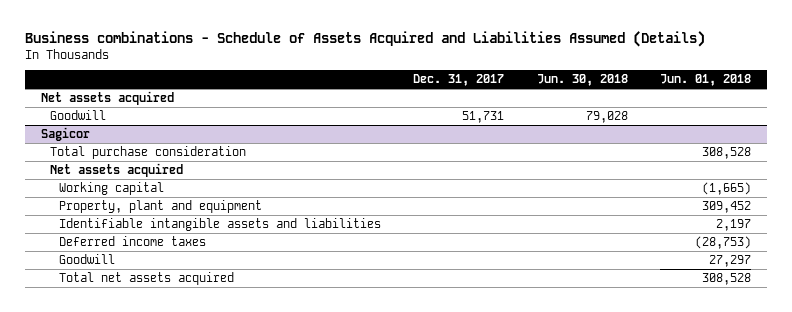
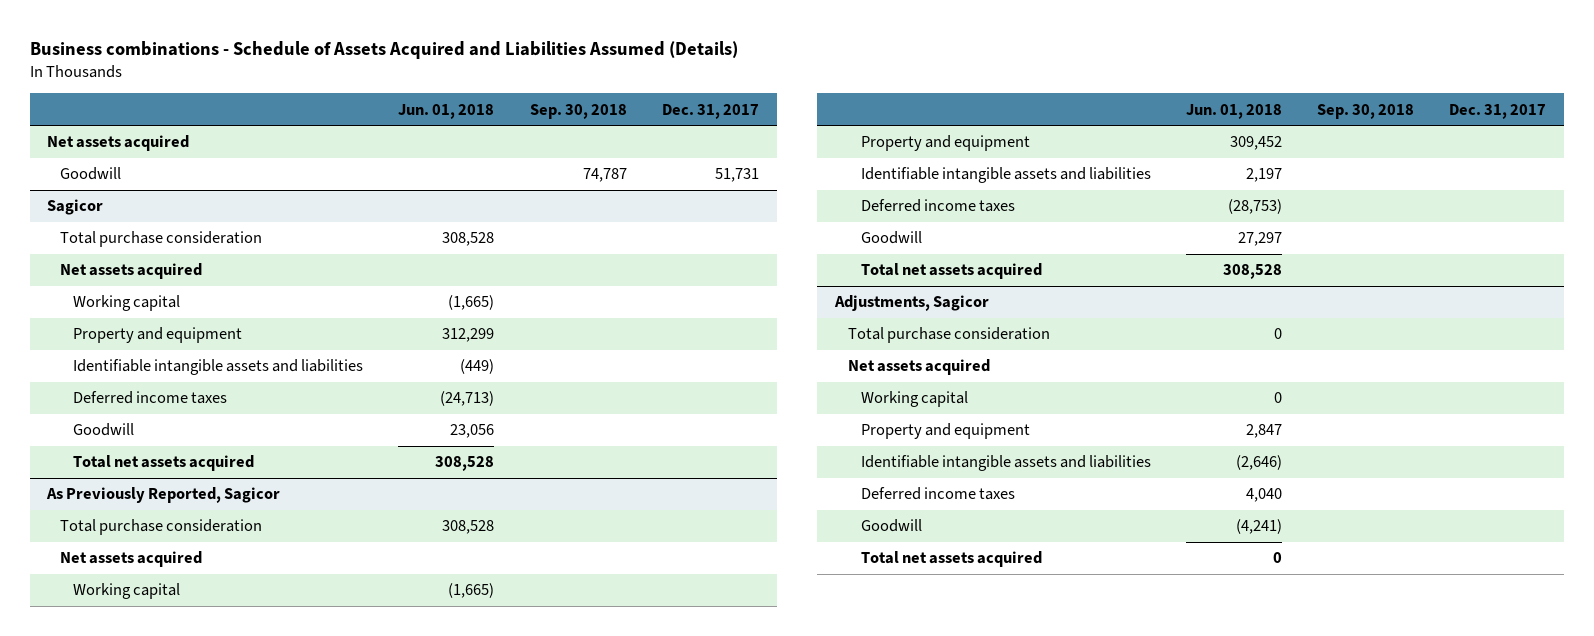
[536,74,628,87] Jun. 30, 2018 -> none
none -> [529,103,627,119] Sep. 30, 2018
[59,200,263,214] Property, plant and equipment -> [73,327,243,344] Property and equipment
[702,201,752,214] 309,452 -> [442,328,495,343] 312,299
none -> [73,359,364,376] Identifiable intangible assets and liabilities
none -> [73,391,228,405] Deferred income taxes
none -> [73,423,135,437] Goodwill
none -> [73,455,255,472] Total net assets acquired
none -> [46,487,281,504] As Previously Reported, Sagicor
none -> [60,519,263,536] Total purchase consideration
none -> [60,551,203,568] Net assets acquired
none -> [73,583,181,600] Working capital
none -> [860,135,1030,152] Property and equipment
none -> [833,295,989,312] Adjustments, Sagicor
none -> [847,327,1050,344] Total purchase consideration
none -> [847,359,990,376] Net assets acquired
none -> [860,391,968,408] Working capital
none -> [860,423,1030,440] Property and equipment
none -> [860,455,1151,472] Identifiable intangible assets and liabilities
none -> [860,487,1015,501] Deferred income taxes
none -> [860,519,922,533] Goodwill
none -> [860,551,1042,568] Total net assets acquired

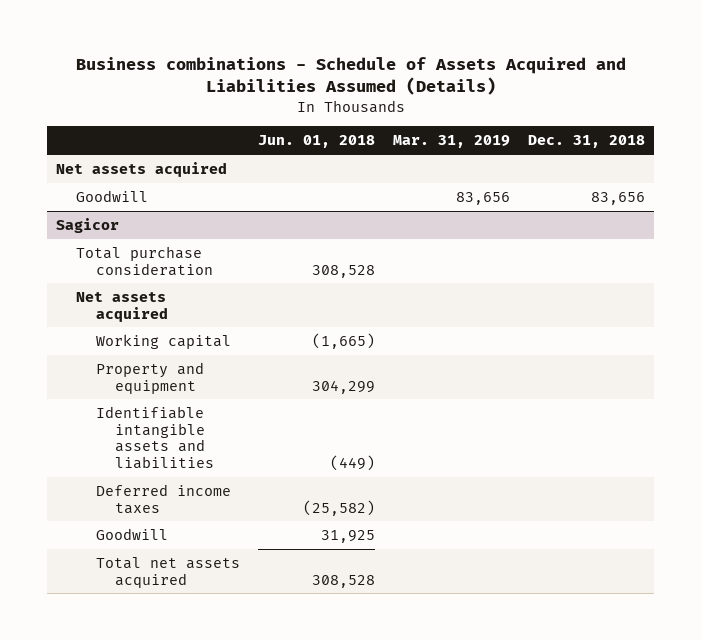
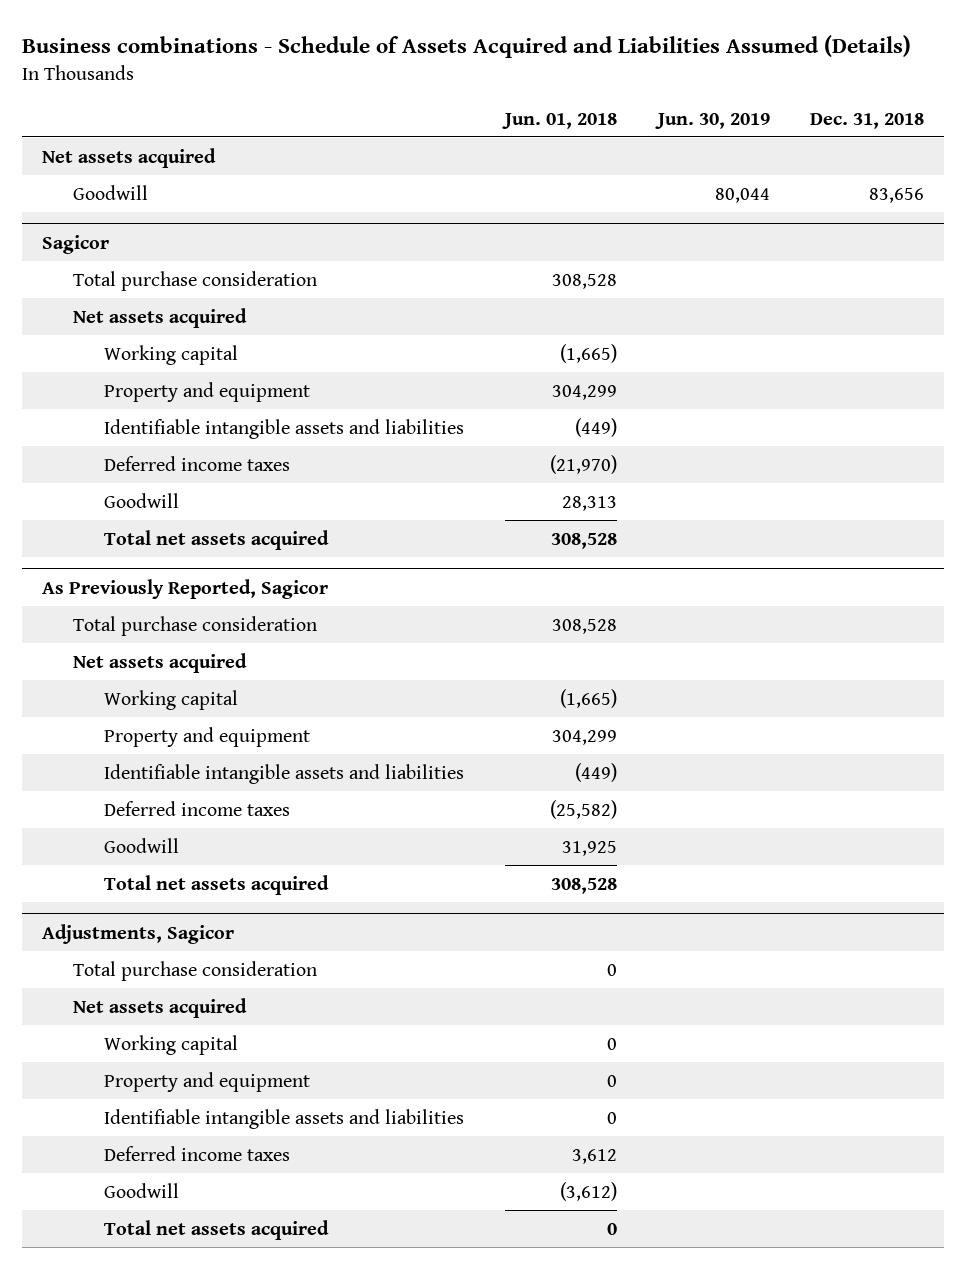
[393,135,511,149] Mar. 31, 2019 -> none
none -> [654,112,770,129] Jun. 30, 2019
none -> [104,455,291,471] Deferred income taxes
none -> [104,492,180,508] Goodwill
none -> [104,529,330,550] Total net assets acquired
none -> [42,578,329,599] As Previously Reported, Sagicor
none -> [73,615,318,636] Total purchase consideration
none -> [73,652,248,673] Net assets acquired
none -> [104,689,239,710] Working capital
none -> [104,726,311,747] Property and equipment
none -> [104,763,465,784] Identifiable intangible assets and liabilities
none -> [42,923,235,944] Adjustments, Sagicor
none -> [73,960,318,981] Total purchase consideration
none -> [73,997,248,1018] Net assets acquired
none -> [104,1034,239,1055] Working capital
none -> [104,1071,311,1092] Property and equipment
none -> [104,1108,465,1129] Identifiable intangible assets and liabilities
none -> [104,1145,291,1161] Deferred income taxes
none -> [104,1182,180,1198] Goodwill
none -> [104,1219,330,1240] Total net assets acquired

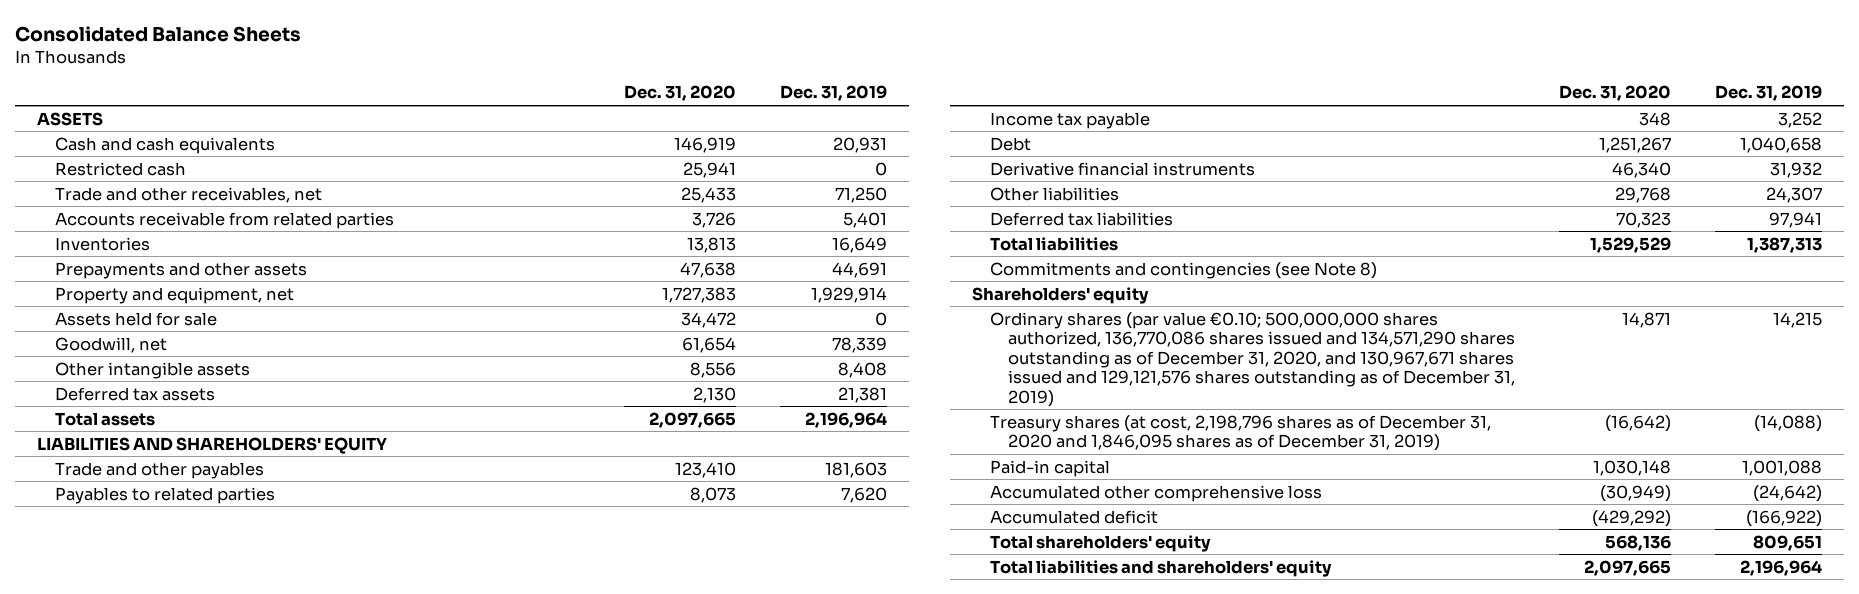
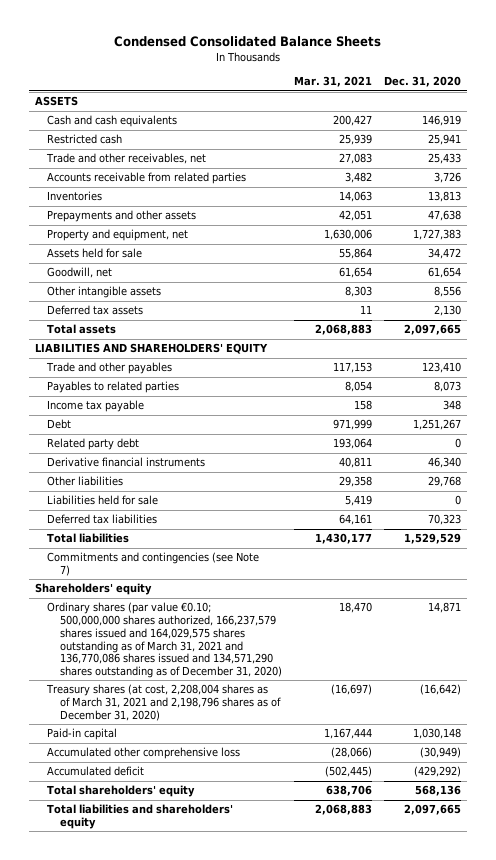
[15,25,302,42] Consolidated Balance Sheets -> [113,35,381,47] Condensed Consolidated Balance Sheets
[779,85,887,102] Dec. 31, 2019 -> none
none -> [293,76,372,88] Mar. 31, 2021
none -> [47,438,140,451] Related party debt
none -> [47,495,159,506] Liabilities held for sale
[990,261,1378,279] Commitments and contingencies (see Note 8) -> [47,552,260,577] Commitments and contingencies (see Note 7)
[990,311,1516,407] Ordinary shares (par value €0.10; 500,000,000 shares authorized, 136,770,086 shares issued and 134,571,290 shares outstanding as of December 31, 2020, and 130,967,671 shares issued and 129,121,576 shares outstanding as of December 31, 2019) -> [47,602,282,679] Ordinary shares (par value €0.10; 500,000,000 shares authorized, 166,237,579 shares issued and 164,029,575 shares outstanding as of March 31, 2021 and 136,770,086 shares issued and 134,571,290 shares outstanding as of December 31, 2020)
[990,414,1492,452] Treasury shares (at cost, 2,198,796 shares as of December 31, 2020 and 1,846,095 shares as of December 31, 2019) -> [46,684,281,721] Treasury shares (at cost, 2,208,004 shares as of March 31, 2021 and 2,198,796 shares as of December 31, 2020)

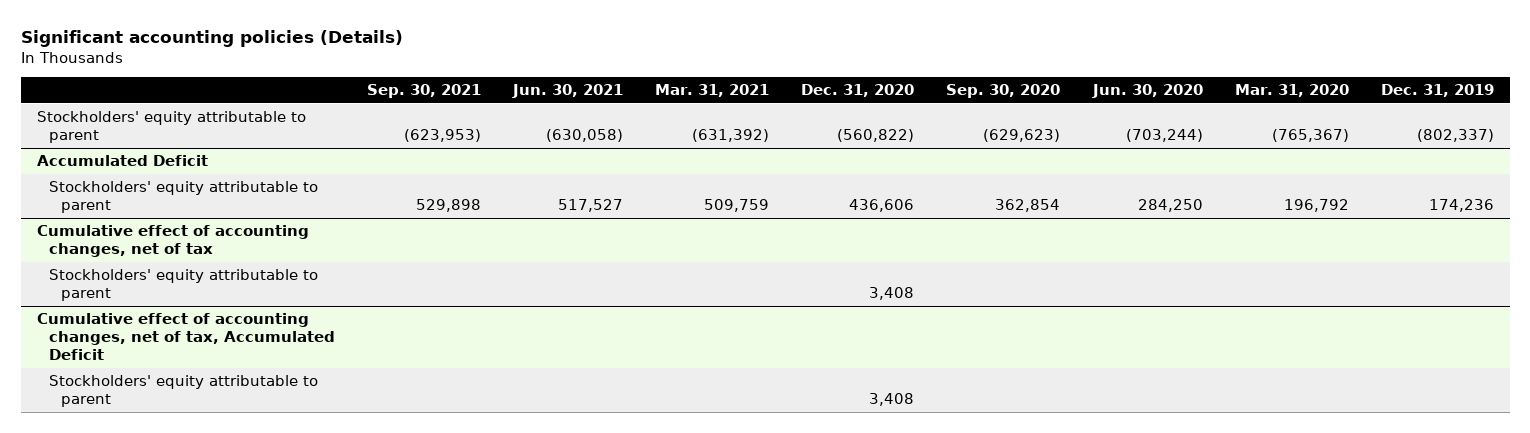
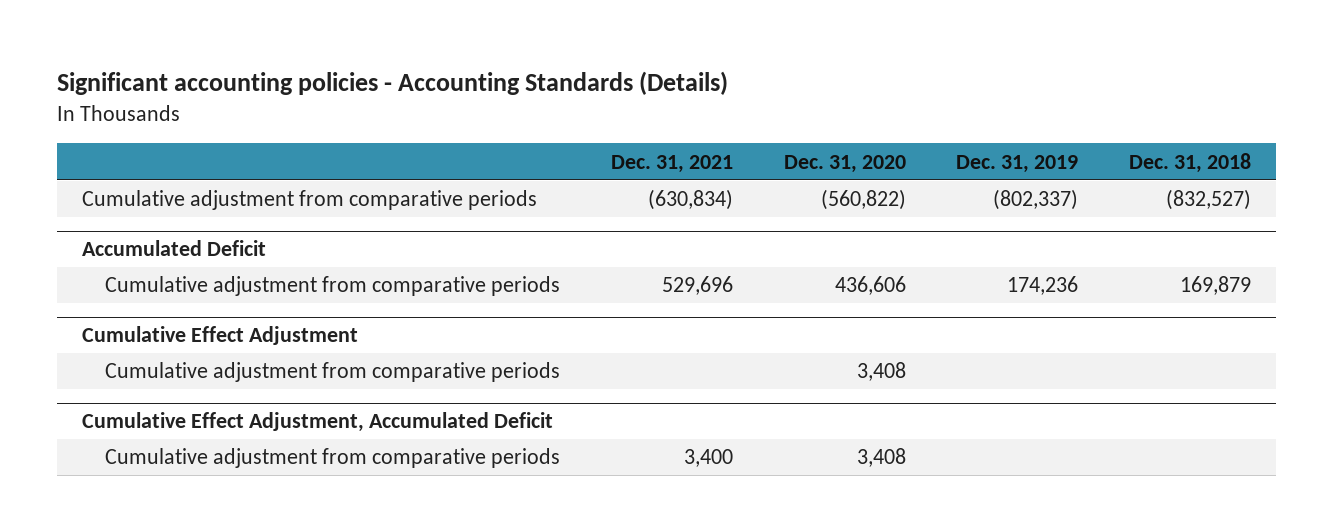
[20,30,403,48] Significant accounting policies (Details) -> [56,71,728,96] Significant accounting policies - Accounting Standards (Details)
[366,84,481,99] Sep. 30, 2021 -> none
[511,84,623,99] Jun. 30, 2021 -> none
[655,84,770,98] Mar. 31, 2021 -> none
[946,84,1061,99] Sep. 30, 2020 -> none
[1091,84,1203,99] Jun. 30, 2020 -> none
[1234,84,1349,98] Mar. 31, 2020 -> none
none -> [610,154,733,173] Dec. 31, 2021
none -> [1128,152,1251,173] Dec. 31, 2018
[36,111,306,144] Stockholders' equity attributable to parent -> [81,190,537,211] Cumulative adjustment from comparative periods
[36,313,335,361] Cumulative effect of accounting changes, net of tax, Accumulated Deficit -> none
[48,181,318,214] Stockholders' equity attributable to parent -> [105,276,561,297] Cumulative adjustment from comparative periods
[36,225,309,258] Cumulative effect of accounting changes, net of tax -> [81,326,358,346] Cumulative Effect Adjustment
[48,269,318,302] Stockholders' equity attributable to parent -> [105,362,561,383] Cumulative adjustment from comparative periods
none -> [81,412,553,433] Cumulative Effect Adjustment, Accumulated Deficit
[48,375,318,408] Stockholders' equity attributable to parent -> [105,448,561,469] Cumulative adjustment from comparative periods

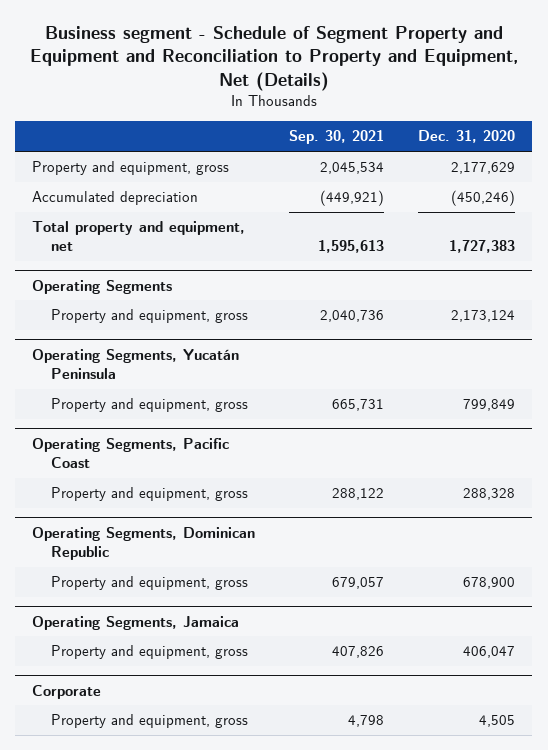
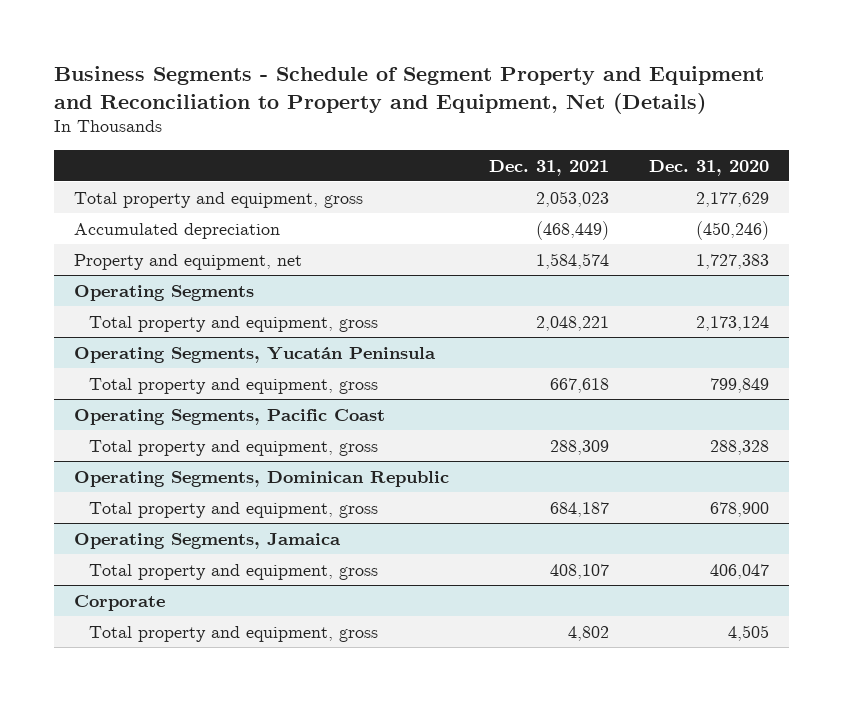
[29,25,518,91] Business segment - Schedule of Segment Property and Equipment and Reconciliation to Property and Equipment, Net (Details) -> [53,66,764,114] Business Segments - Schedule of Segment Property and Equipment and Reconciliation to Property and Equipment, Net (Details)
[289,130,385,145] Sep. 30, 2021 -> none
none -> [488,159,609,176] Dec. 31, 2021
[32,161,230,176] Property and equipment, gross -> [73,191,363,208] Total property and equipment, gross
[32,221,246,252] Total property and equipment, net -> [73,253,302,270] Property and equipment, net
[51,309,249,324] Property and equipment, gross -> [88,315,378,332] Total property and equipment, gross
[51,398,249,413] Property and equipment, gross -> [88,377,378,394] Total property and equipment, gross
[51,487,249,502] Property and equipment, gross -> [88,439,378,456] Total property and equipment, gross
[51,576,249,591] Property and equipment, gross -> [88,501,378,518] Total property and equipment, gross
[51,645,249,660] Property and equipment, gross -> [88,563,378,580] Total property and equipment, gross
[51,714,249,729] Property and equipment, gross -> [88,625,378,642] Total property and equipment, gross

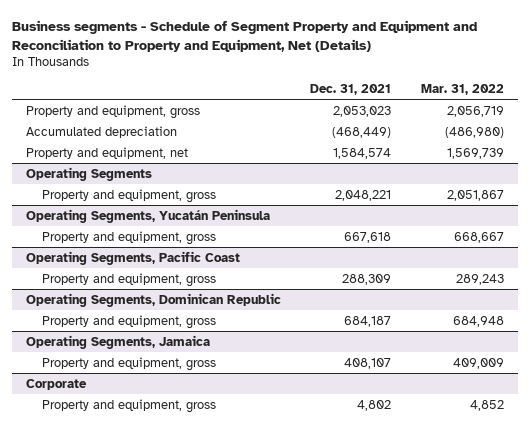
[53,66,764,114] Business Segments - Schedule of Segment Property and Equipment and Reconciliation to Property and Equipment, Net (Details) -> [11,19,477,52] Business segments - Schedule of Segment Property and Equipment and Reconciliation to Property and Equipment, Net (Details)
[648,159,769,176] Dec. 31, 2020 -> none
none -> [420,83,504,95] Mar. 31, 2022
[73,191,363,208] Total property and equipment, gross -> [26,104,201,119] Property and equipment, gross
[88,315,378,332] Total property and equipment, gross -> [42,188,217,203] Property and equipment, gross
[88,377,378,394] Total property and equipment, gross -> [42,230,217,245] Property and equipment, gross
[88,439,378,456] Total property and equipment, gross -> [42,272,217,287] Property and equipment, gross
[88,501,378,518] Total property and equipment, gross -> [42,314,217,329] Property and equipment, gross
[88,563,378,580] Total property and equipment, gross -> [42,356,217,371] Property and equipment, gross
[88,625,378,642] Total property and equipment, gross -> [42,398,217,413] Property and equipment, gross

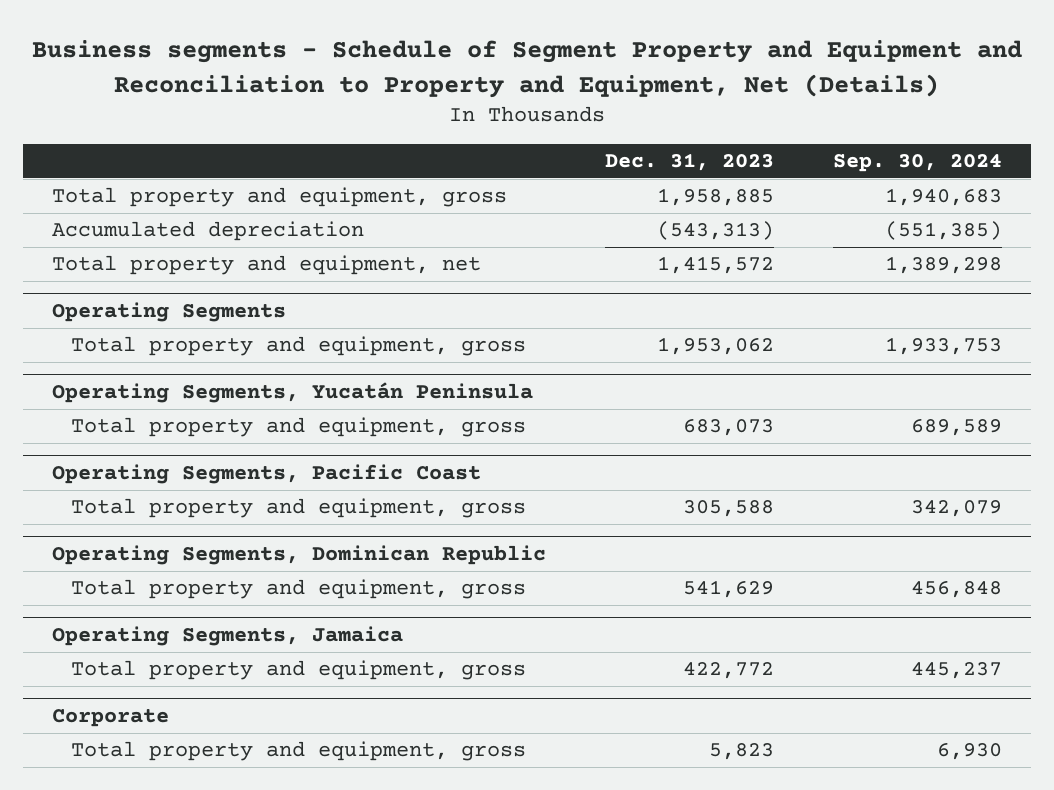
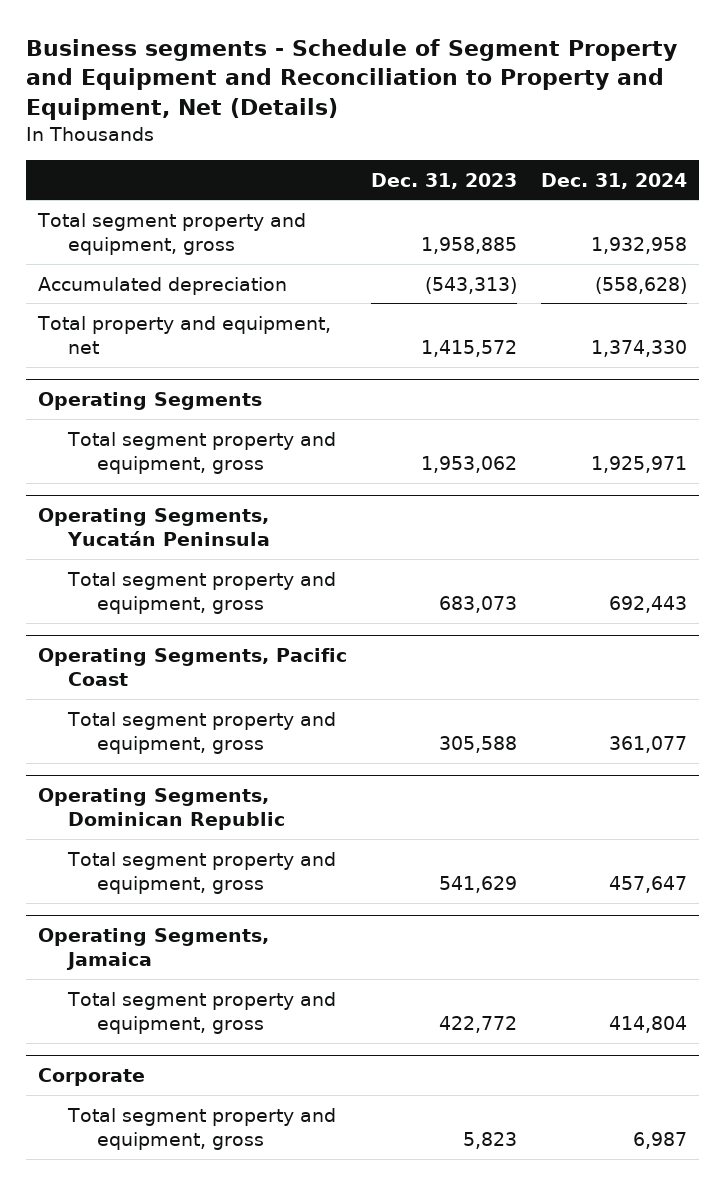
[832,153,1002,172] Sep. 30, 2024 -> none
none -> [540,172,687,189] Dec. 31, 2024
[52,187,508,208] Total property and equipment, gross -> [36,212,306,256] Total segment property and equipment, gross
[71,336,527,357] Total property and equipment, gross -> [66,431,336,475] Total segment property and equipment, gross
[71,417,527,438] Total property and equipment, gross -> [66,571,336,615] Total segment property and equipment, gross
[71,498,527,519] Total property and equipment, gross -> [66,711,336,755] Total segment property and equipment, gross
[71,579,527,600] Total property and equipment, gross -> [66,851,336,895] Total segment property and equipment, gross
[71,660,527,681] Total property and equipment, gross -> [66,991,336,1035] Total segment property and equipment, gross
[71,741,527,762] Total property and equipment, gross -> [66,1107,336,1151] Total segment property and equipment, gross

